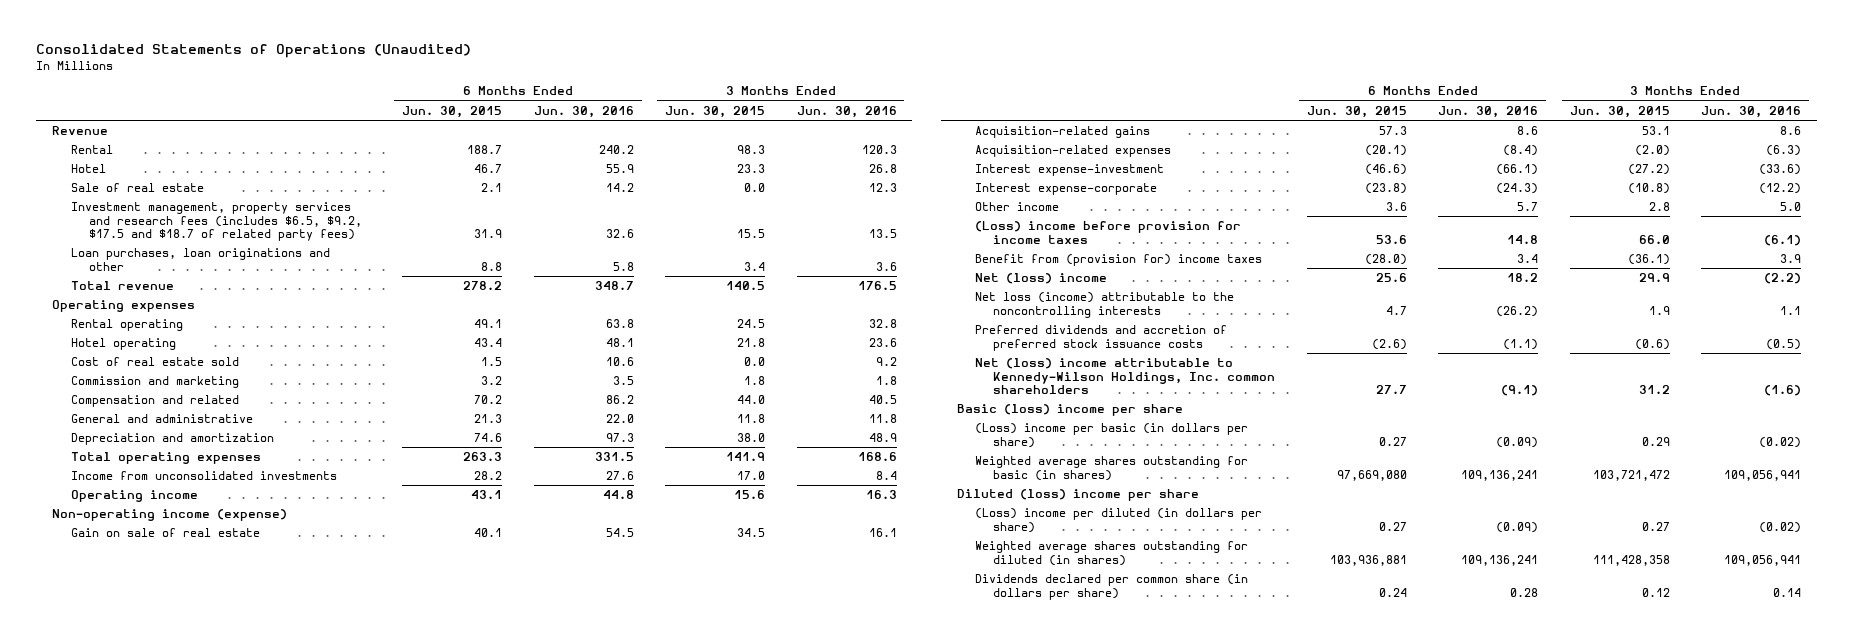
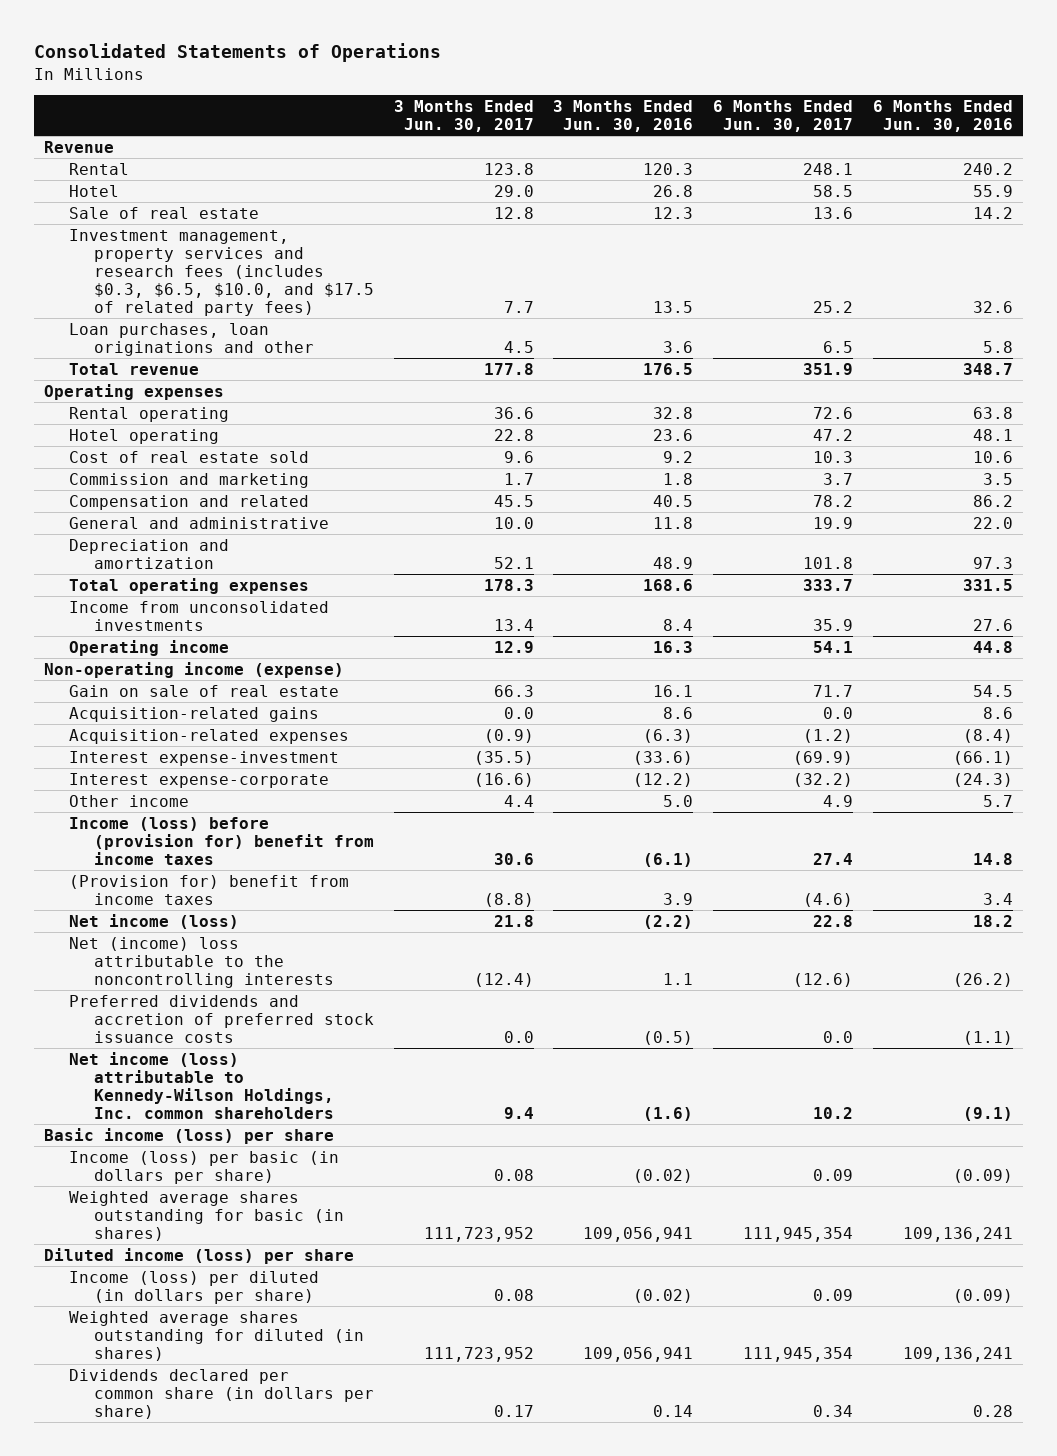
[36,44,472,59] Consolidated Statements of Operations (Unaudited) -> [34,43,442,63] Consolidated Statements of Operations
[402,105,503,118] Jun. 30, 2015 -> none
[665,105,766,118] Jun. 30, 2015 -> none
none -> [393,99,534,132] 3 Months Ended Jun. 30, 2017
none -> [713,99,854,132] 6 Months Ended Jun. 30, 2017
[70,202,362,242] Investment management, property services and research fees (includes $6.5, $9.2, $17.5 and $18.7 of related party fees) -> [68,228,374,316] Investment management, property services and research fees (includes $0.3, $6.5, $10.0, and $17.5 of related party fees)
[975,221,1242,244] (Loss) income before provision for income taxes -> [68,816,374,865] Income (loss) before (provision for) benefit from income taxes
[975,254,1263,267] Benefit from (provision for) income taxes -> [68,874,349,905] (Provision for) benefit from income taxes
[975,273,1108,285] Net (loss) income -> [68,913,239,929] Net income (loss)
[975,292,1235,318] Net loss (income) attributable to the noncontrolling interests -> [68,936,334,988] Net (income) loss attributable to the noncontrolling interests
[975,358,1276,395] Net (loss) income attributable to Kennedy-Wilson Holdings, Inc. common shareholders -> [68,1051,334,1119] Net income (loss) attributable to Kennedy-Wilson Holdings, Inc. common shareholders
[956,404,1183,417] Basic (loss) income per share -> [44,1127,335,1144] Basic income (loss) per share
[975,423,1249,448] (Loss) income per basic (in dollars per share) -> [68,1150,339,1184] Income (loss) per basic (in dollars per share)
[956,489,1199,502] Diluted (loss) income per share -> [44,1247,355,1264] Diluted income (loss) per share
[975,508,1263,533] (Loss) income per diluted (in dollars per share) -> [68,1270,319,1304] Income (loss) per diluted (in dollars per share)

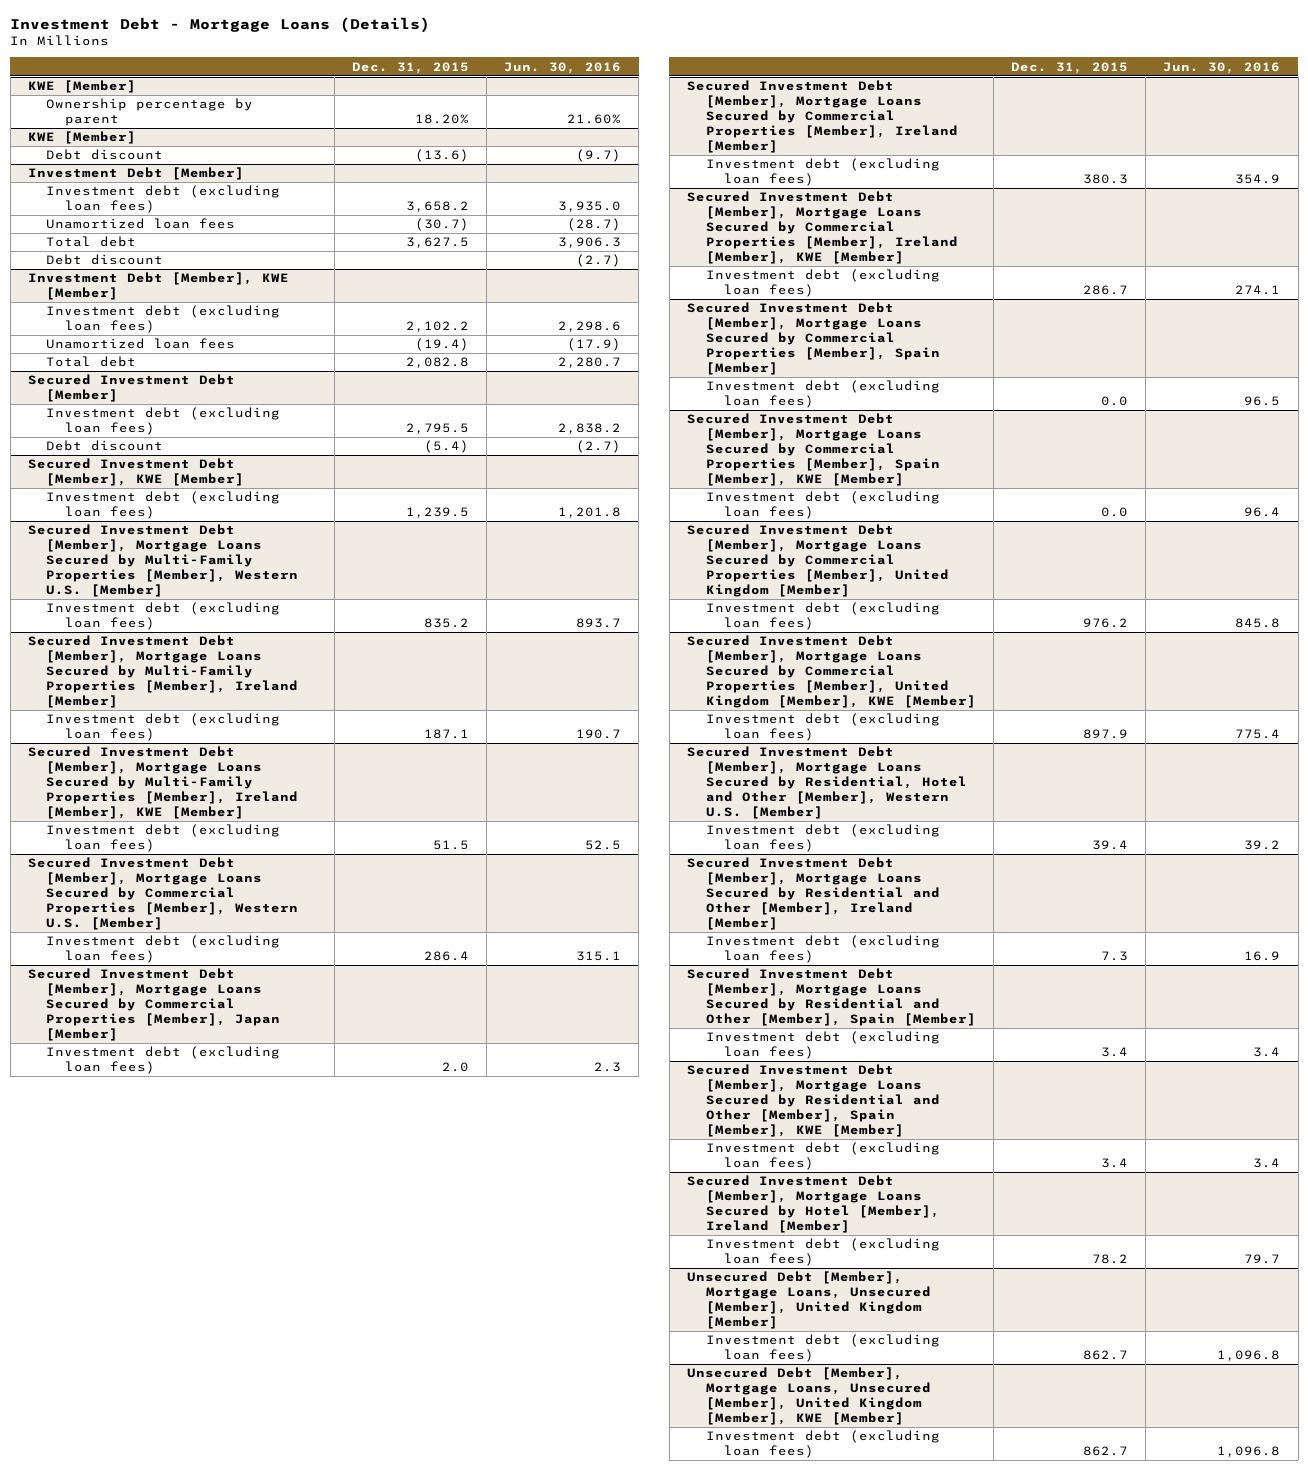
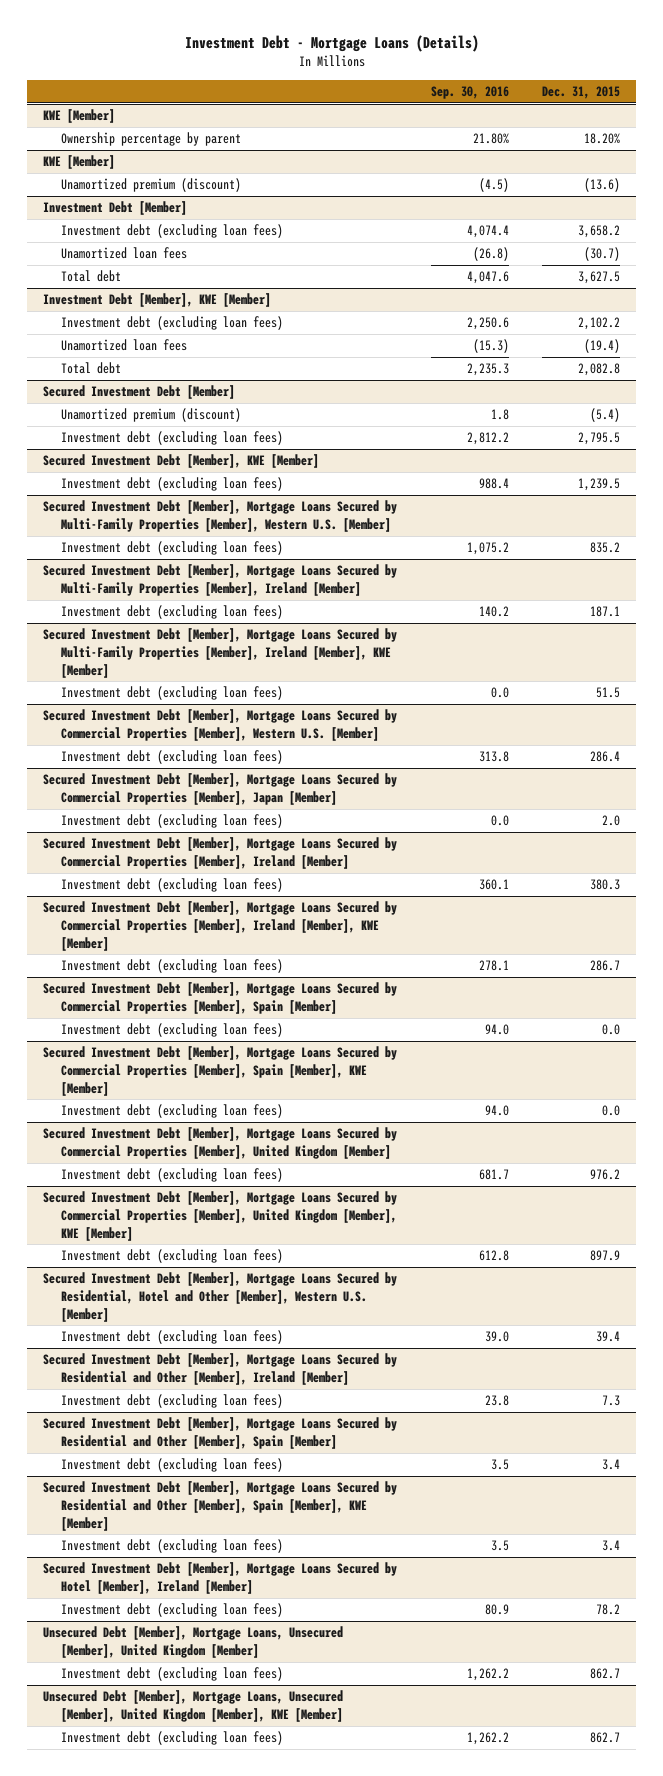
[504,61,622,74] Jun. 30, 2016 -> none
none -> [430,86,509,100] Sep. 30, 2016
[46,149,164,161] Debt discount -> [61,178,242,193] Unamortized premium (discount)
[46,254,164,266] Debt discount -> none
none -> [61,408,242,423] Unamortized premium (discount)
[46,440,164,452] Debt discount -> none

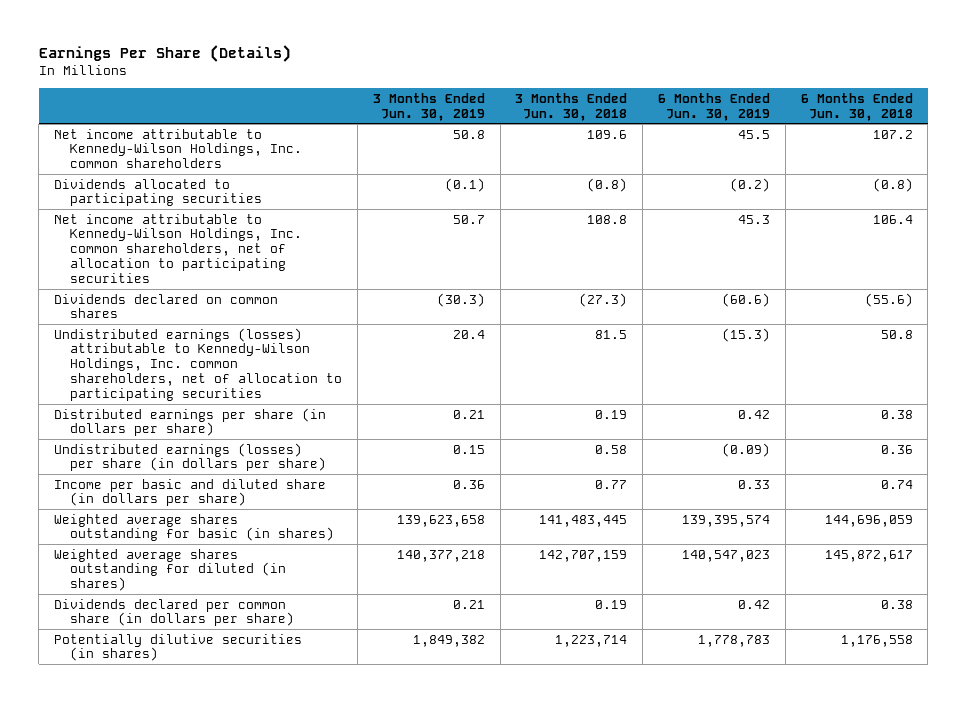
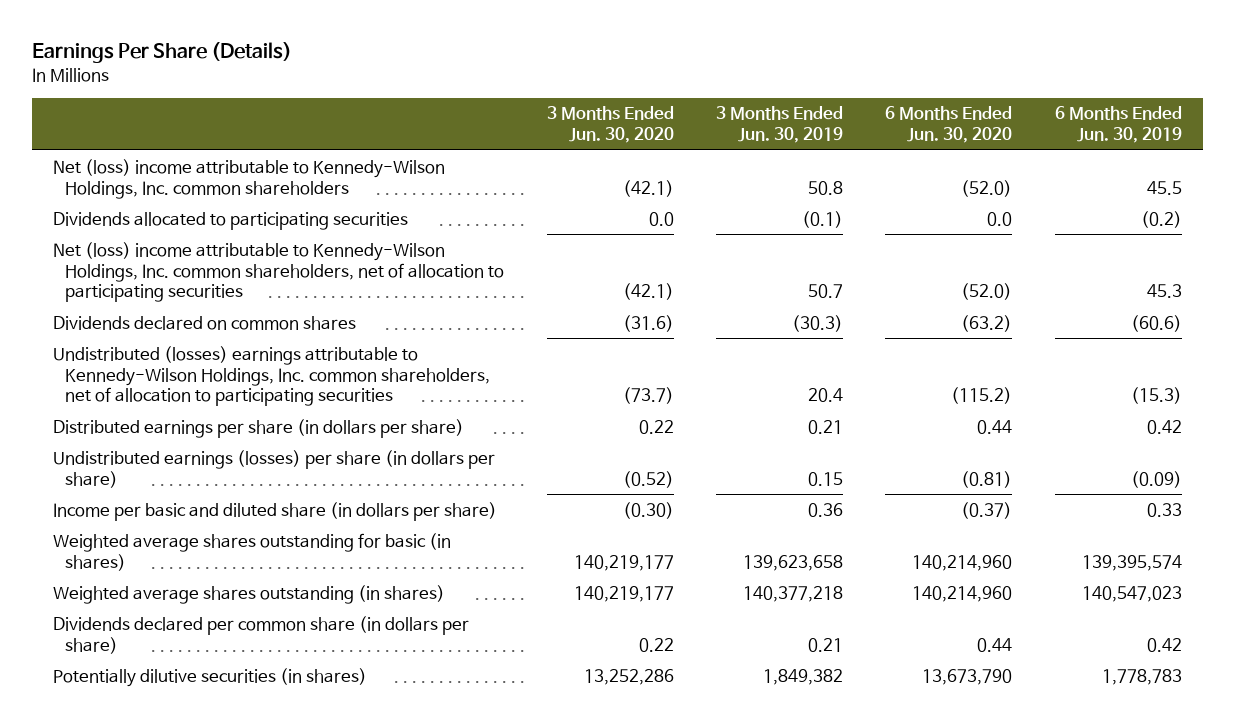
[515,92,628,121] 3 Months Ended Jun. 30, 2018 -> none
[800,92,913,121] 6 Months Ended Jun. 30, 2018 -> none
none -> [546,106,674,144] 3 Months Ended Jun. 30, 2020
none -> [885,106,1013,144] 6 Months Ended Jun. 30, 2020
[53,128,303,169] Net income attributable to Kennedy-Wilson Holdings, Inc. common shareholders -> [52,158,445,199] Net (loss) income attributable to Kennedy-Wilson Holdings, Inc. common shareholders
[53,213,303,284] Net income attributable to Kennedy-Wilson Holdings, Inc. common shareholders, net of allocation to participating securities -> [52,241,505,303] Net (loss) income attributable to Kennedy-Wilson Holdings, Inc. common shareholders, net of allocation to participating securities
[53,327,343,402] Undistributed earnings (losses) attributable to Kennedy-Wilson Holdings, Inc. common shareholders, net of allocation to participating securities -> [52,345,491,407] Undistributed (losses) earnings attributable to Kennedy-Wilson Holdings, Inc. common shareholders, net of allocation to participating securities
[53,548,287,592] Weighted average shares outstanding for diluted (in shares) -> [52,584,445,604] Weighted average shares outstanding (in shares)

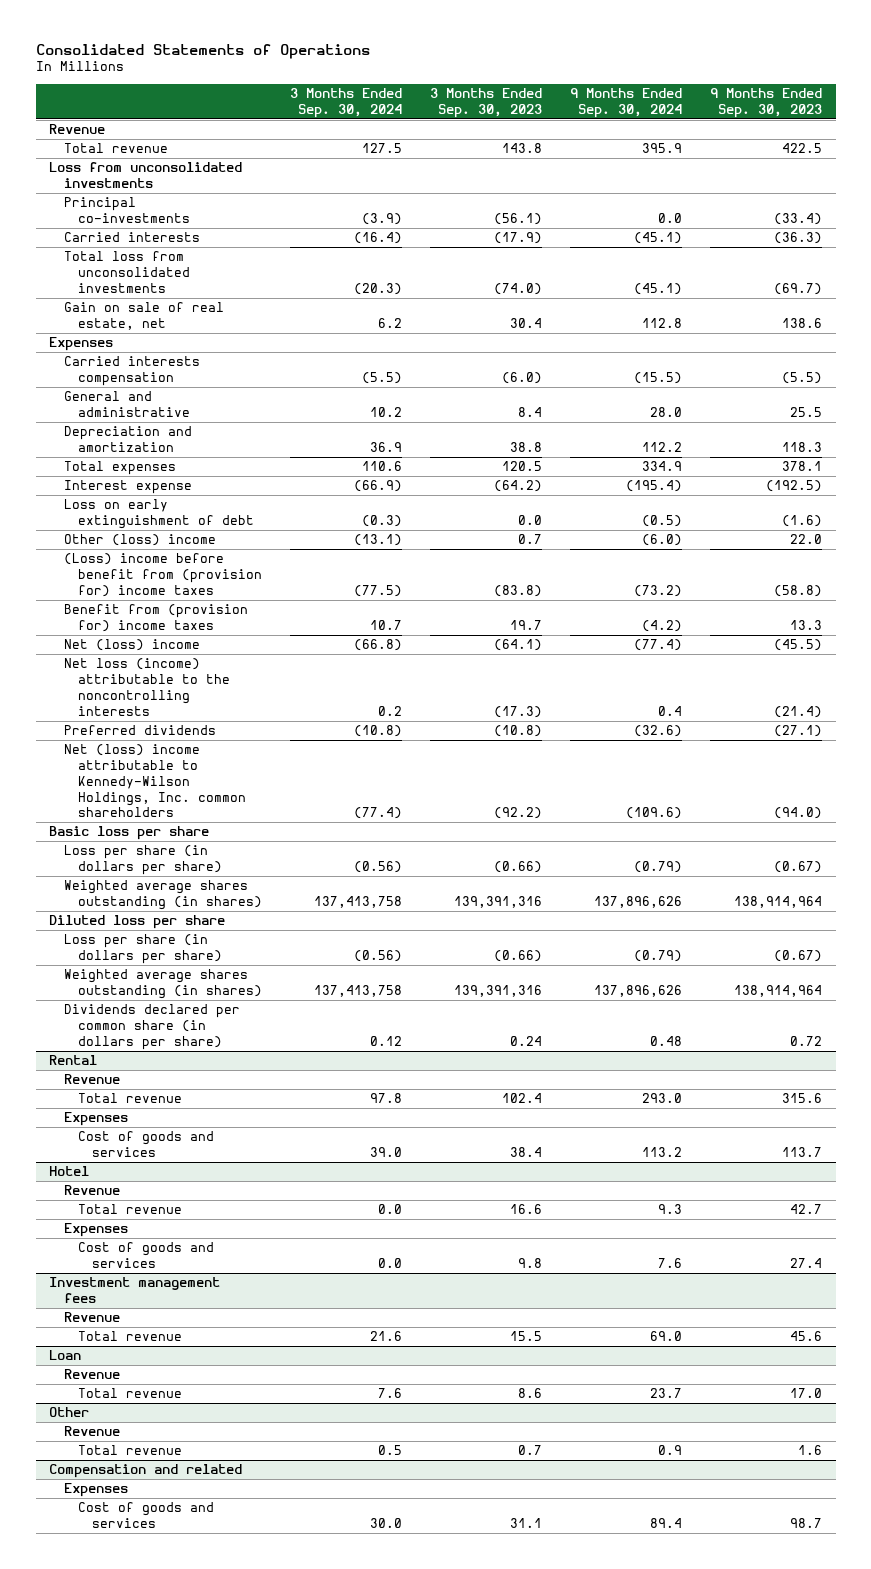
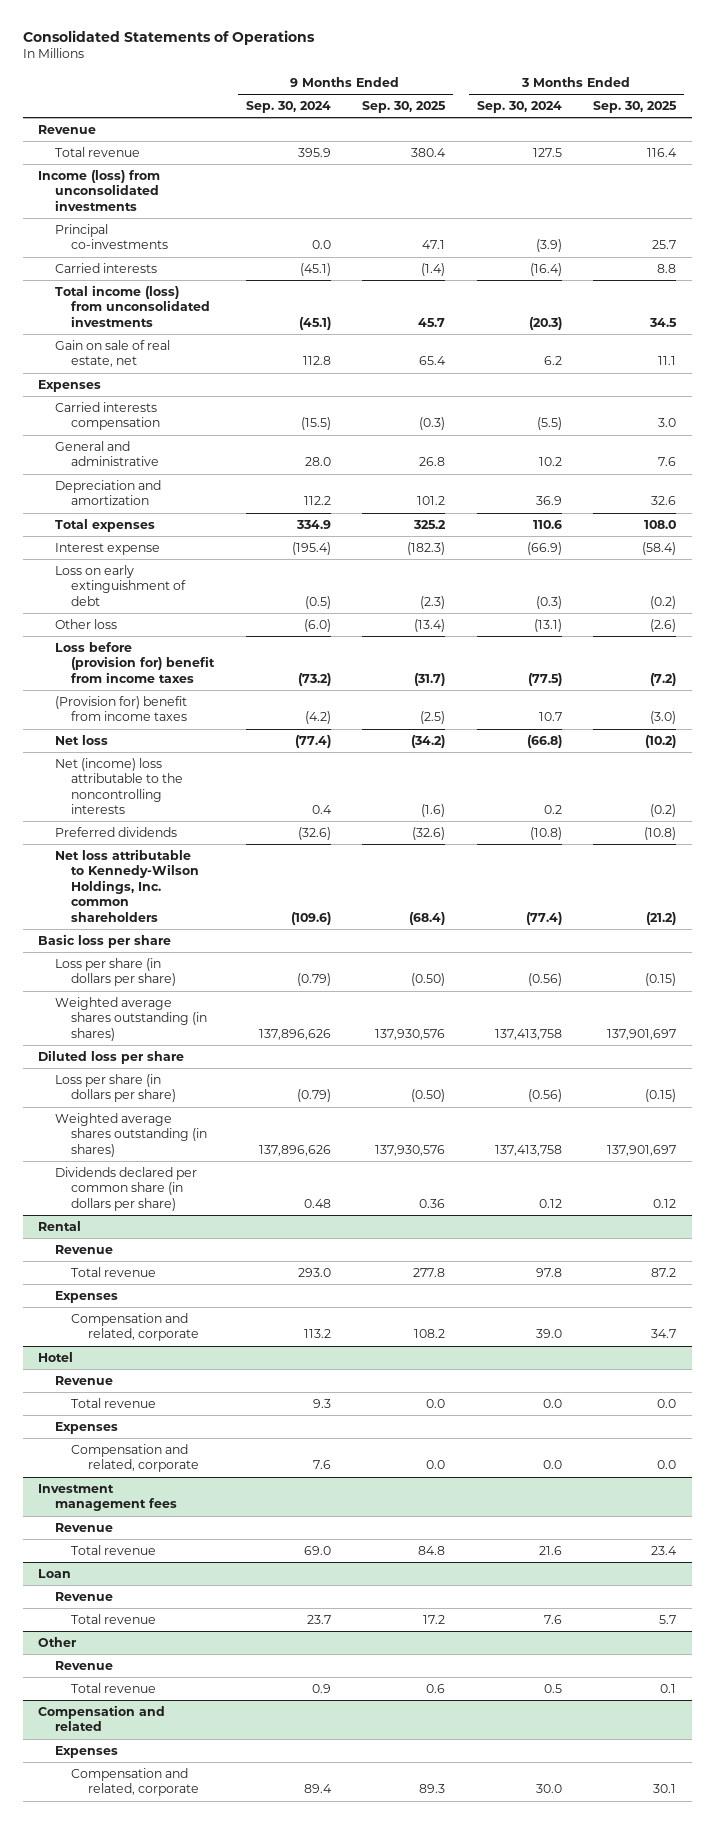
[429,87,542,118] 3 Months Ended Sep. 30, 2023 -> none
[709,87,822,118] 9 Months Ended Sep. 30, 2023 -> none
none -> [362,100,447,113] Sep. 30, 2025
none -> [593,100,678,113] Sep. 30, 2025
[49,162,243,189] Loss from unconsolidated investments -> [38,169,161,211] Income (loss) from unconsolidated investments
[63,251,191,293] Total loss from unconsolidated investments -> [54,284,211,327] Total income (loss) from unconsolidated investments
[63,534,216,547] Other (loss) income -> [54,618,117,629] Other loss
[63,553,263,597] (Loss) income before benefit from (provision for) income taxes -> [54,641,216,683] Loss before (provision for) benefit from income taxes
[63,604,248,633] Benefit from (provision for) income taxes -> [54,695,188,722] (Provision for) benefit from income taxes
[63,639,200,652] Net (loss) income -> [54,734,108,745] Net loss
[63,658,231,716] Net loss (income) attributable to the noncontrolling interests -> [54,757,184,815] Net (income) loss attributable to the noncontrolling interests
[63,744,247,818] Net (loss) income attributable to Kennedy-Wilson Holdings, Inc. common shareholders -> [54,848,200,922] Net loss attributable to Kennedy-Wilson Holdings, Inc. common shareholders
[78,1131,215,1158] Cost of goods and services -> [71,1312,199,1342] Compensation and related, corporate
[78,1242,215,1269] Cost of goods and services -> [71,1443,199,1473] Compensation and related, corporate
[78,1502,215,1529] Cost of goods and services -> [71,1767,199,1797] Compensation and related, corporate

